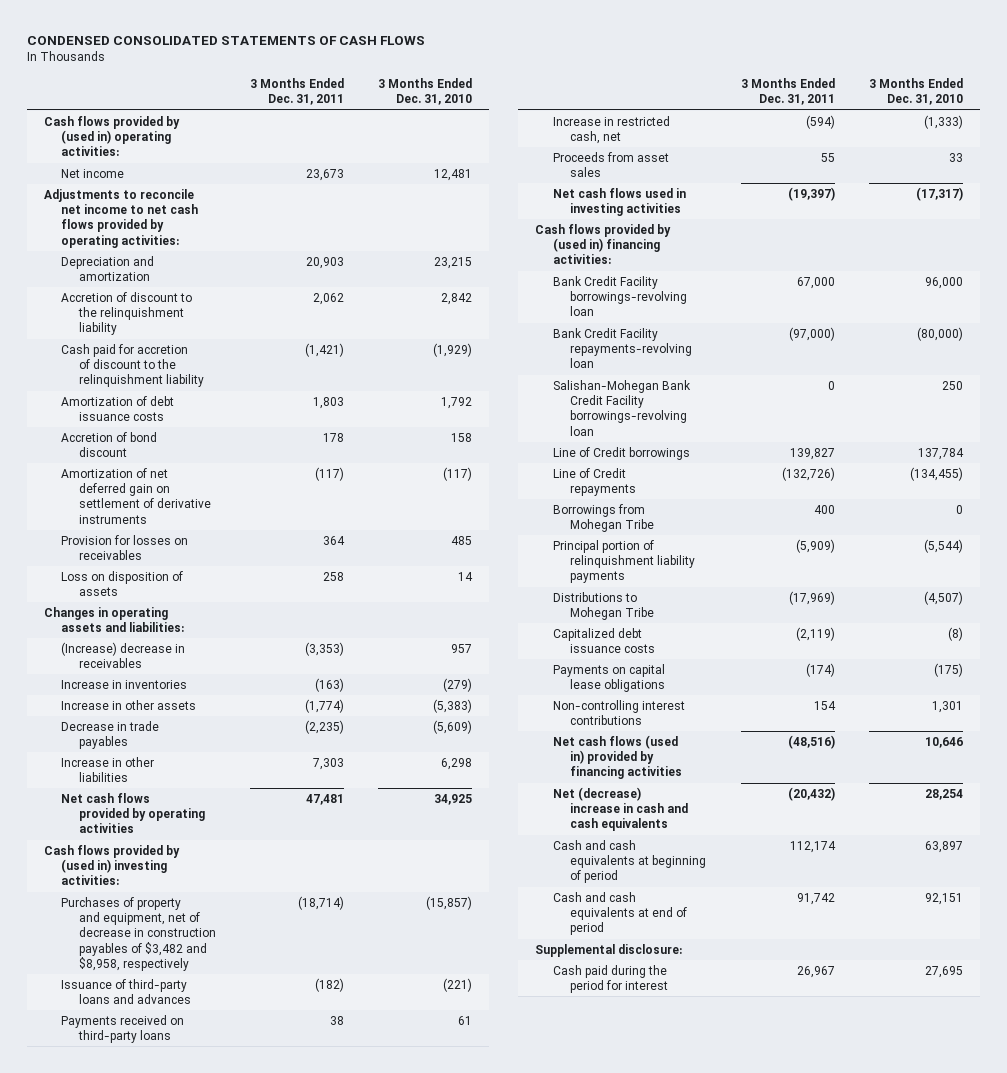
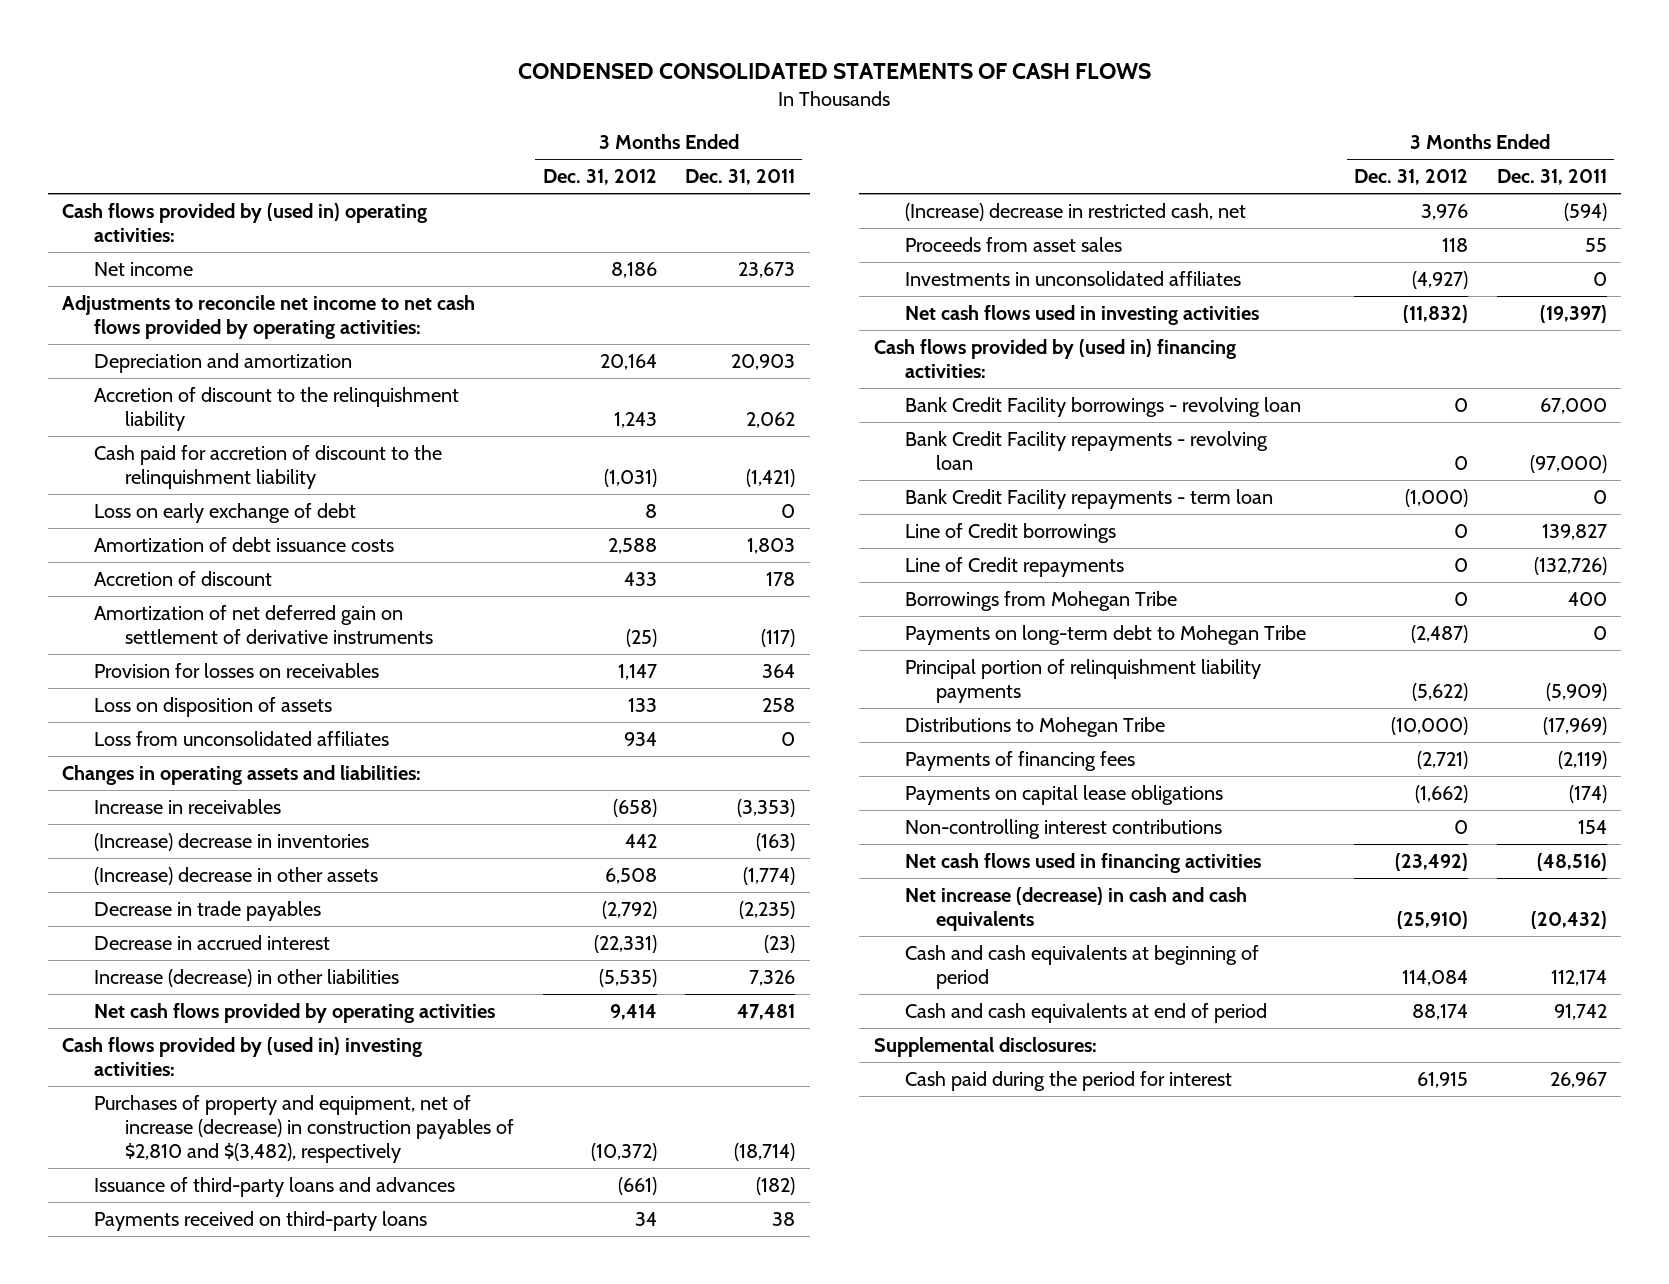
[377,78,472,106] 3 Months Ended Dec. 31, 2010 -> none
none -> [542,169,657,186] Dec. 31, 2012
none -> [93,502,356,523] Loss on early exchange of debt
[61,431,158,458] Accretion of bond discount -> [93,570,272,586] Accretion of discount
none -> [93,730,389,746] Loss from unconsolidated affiliates
[61,641,186,669] (Increase) decrease in receivables -> [93,798,281,814] Increase in receivables
[61,679,188,689] Increase in inventories -> [93,832,369,851] (Increase) decrease in inventories
[61,699,197,710] Increase in other assets -> [93,866,378,885] (Increase) decrease in other assets
none -> [93,934,330,950] Decrease in accrued interest
[61,756,155,783] Increase in other liabilities -> [93,968,399,987] Increase (decrease) in other liabilities
[312,757,344,770] 7,303 -> [749,969,796,986] 7,326
[61,896,216,971] Purchases of property and equipment, net of decrease in construction payables of $3,482 and $8,958, respectively -> [93,1094,514,1163] Purchases of property and equipment, net of increase (decrease) in construction payables of $2,810 and $(3,482), respectively
[552,115,670,145] Increase in restricted cash, net -> [904,202,1246,221] (Increase) decrease in restricted cash, net
none -> [904,270,1241,286] Investments in unconsolidated affiliates
[552,379,691,436] Salishan-Mohegan Bank Credit Facility borrowings-revolving loan -> none
[552,275,688,317] Bank Credit Facility borrowings-revolving loan -> [904,396,1301,417] Bank Credit Facility borrowings - revolving loan
[552,327,693,369] Bank Credit Facility repayments-revolving loan -> [904,430,1268,470] Bank Credit Facility repayments - revolving loan
none -> [904,488,1273,509] Bank Credit Facility repayments - term loan
none -> [904,624,1306,645] Payments on long-term debt to Mohegan Tribe
[552,627,656,654] Capitalized debt issuance costs -> [904,750,1135,771] Payments of financing fees
[552,734,683,780] Net cash flows (used in) provided by financing activities -> [904,852,1261,873] Net cash flows used in financing activities
[552,786,689,832] Net (decrease) increase in cash and cash equivalents -> [904,886,1247,931] Net increase (decrease) in cash and cash equivalents
[535,943,683,957] Supplemental disclosure: -> [873,1036,1097,1057] Supplemental disclosures:

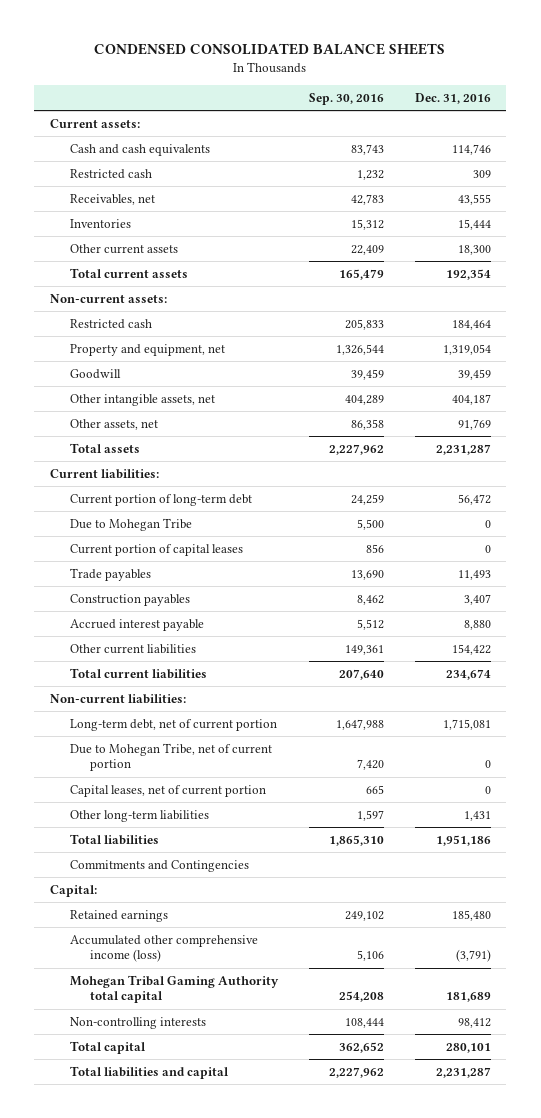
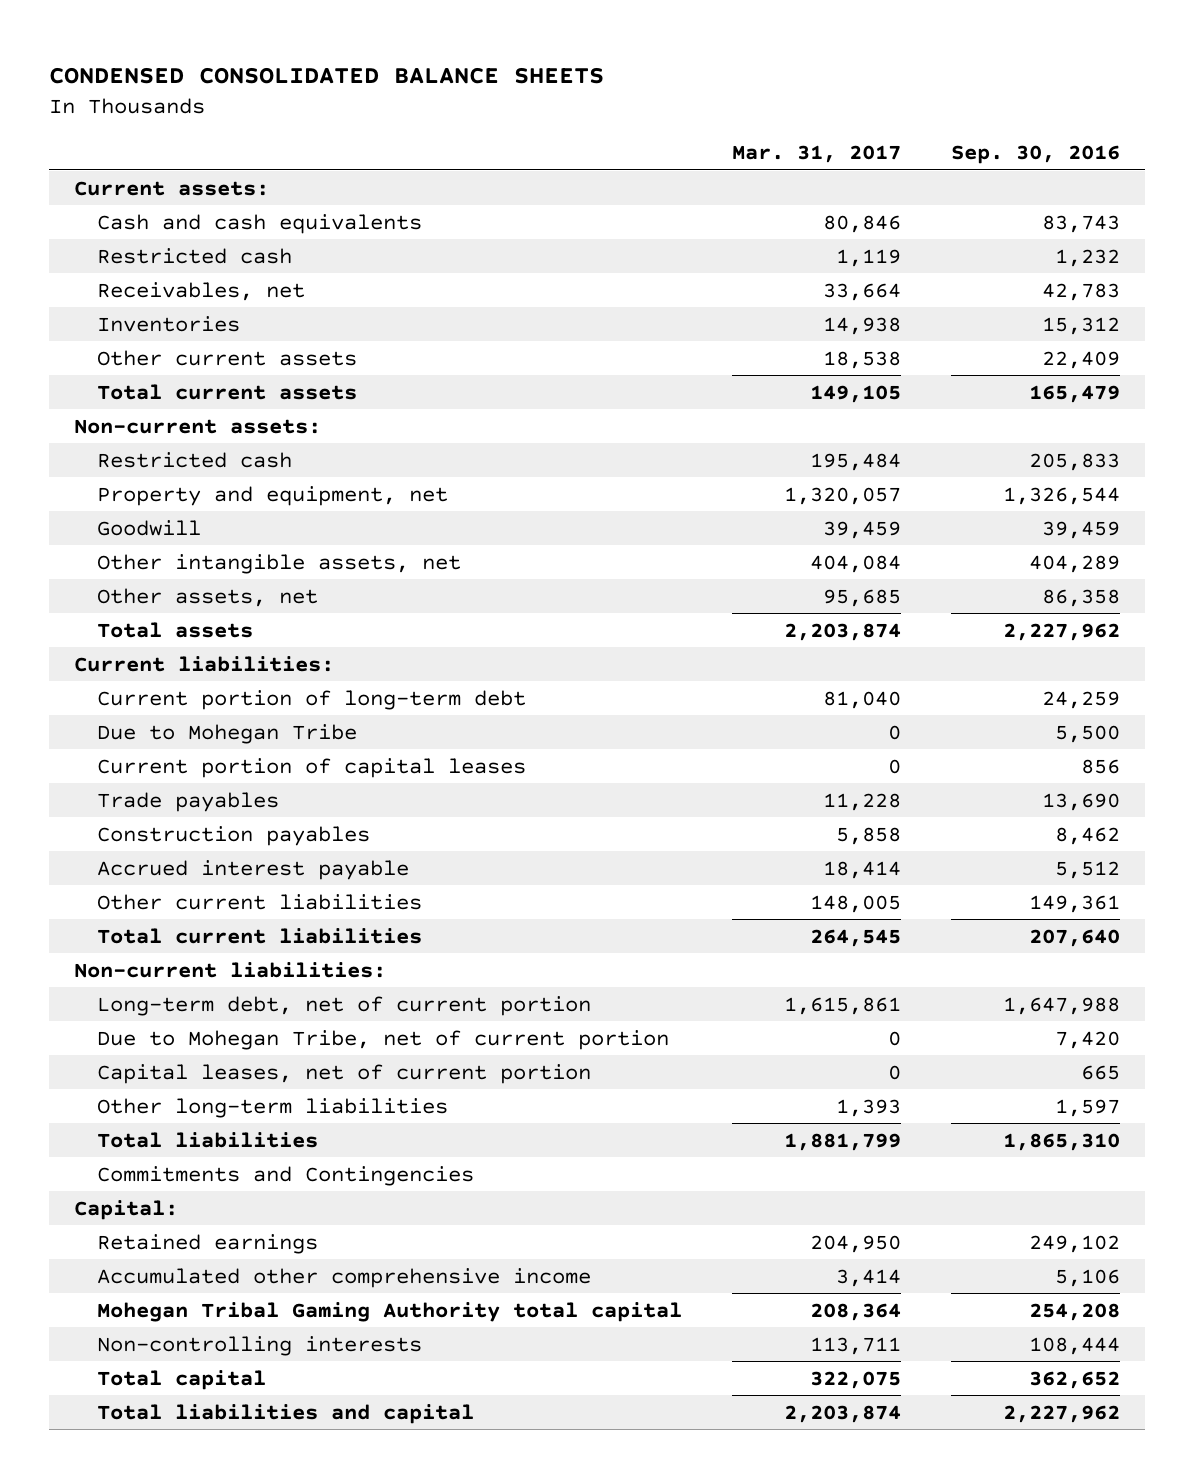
[414,92,491,104] Dec. 31, 2016 -> none
none -> [731,145,901,164] Mar. 31, 2017
[69,934,258,963] Accumulated other comprehensive income (loss) -> [96,1267,591,1288] Accumulated other comprehensive income

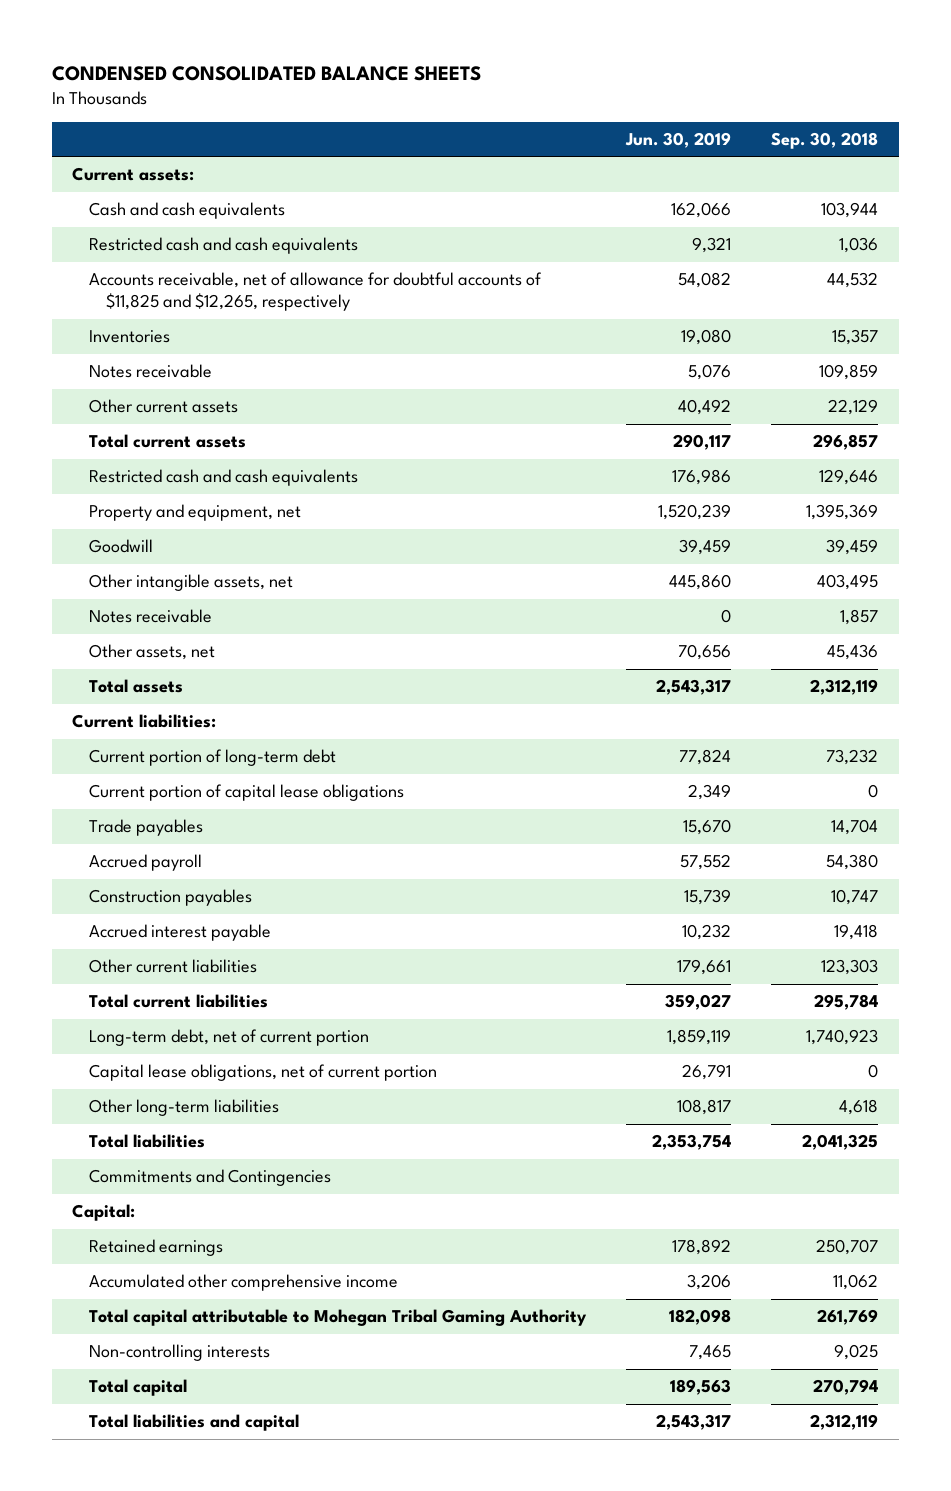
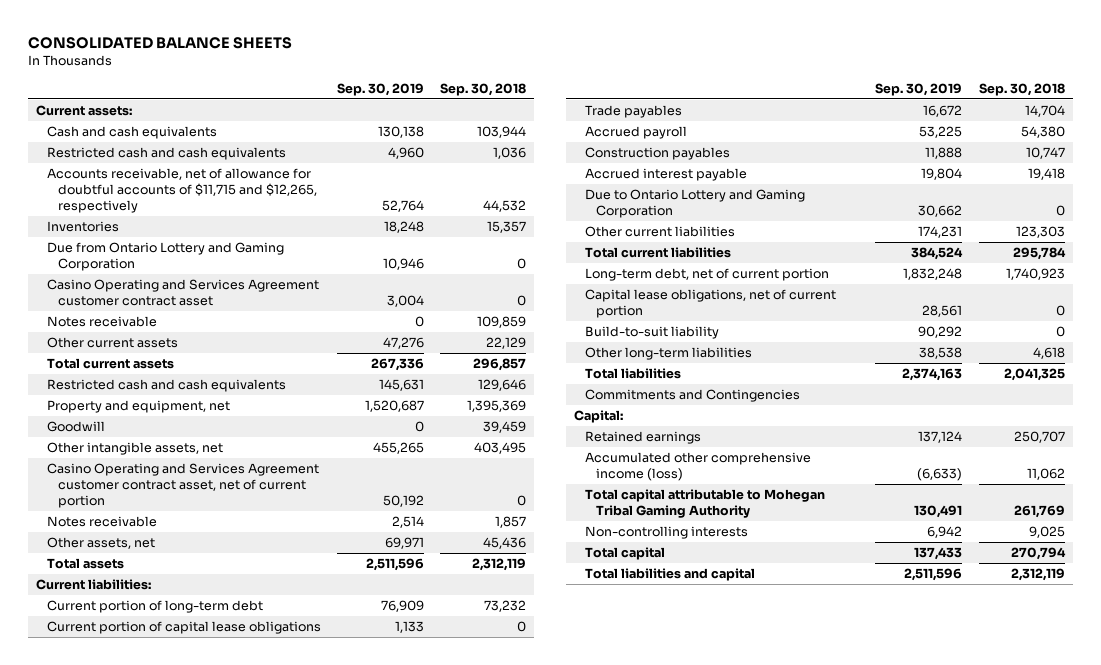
[51,65,481,81] CONDENSED CONSOLIDATED BALANCE SHEETS -> [27,36,292,49] CONSOLIDATED BALANCE SHEETS
[625,131,732,148] Jun. 30, 2019 -> none
none -> [337,82,425,96] Sep. 30, 2019
[88,272,542,312] Accounts receivable, net of allowance for doubtful accounts of $11,825 and $12,265, respectively -> [46,168,317,214] Accounts receivable, net of allowance for doubtful accounts of $11,715 and $12,265, respectively
none -> [46,242,284,272] Due from Ontario Lottery and Gaming Corporation
none -> [46,279,319,307] Casino Operating and Services Agreement customer contract asset
none -> [46,463,319,509] Casino Operating and Services Agreement customer contract asset, net of current portion
none -> [585,189,806,219] Due to Ontario Lottery and Gaming Corporation
none -> [585,326,720,340] Build-to-suit liability
[88,1274,398,1292] Accumulated other comprehensive income -> [585,452,812,482] Accumulated other comprehensive income (loss)

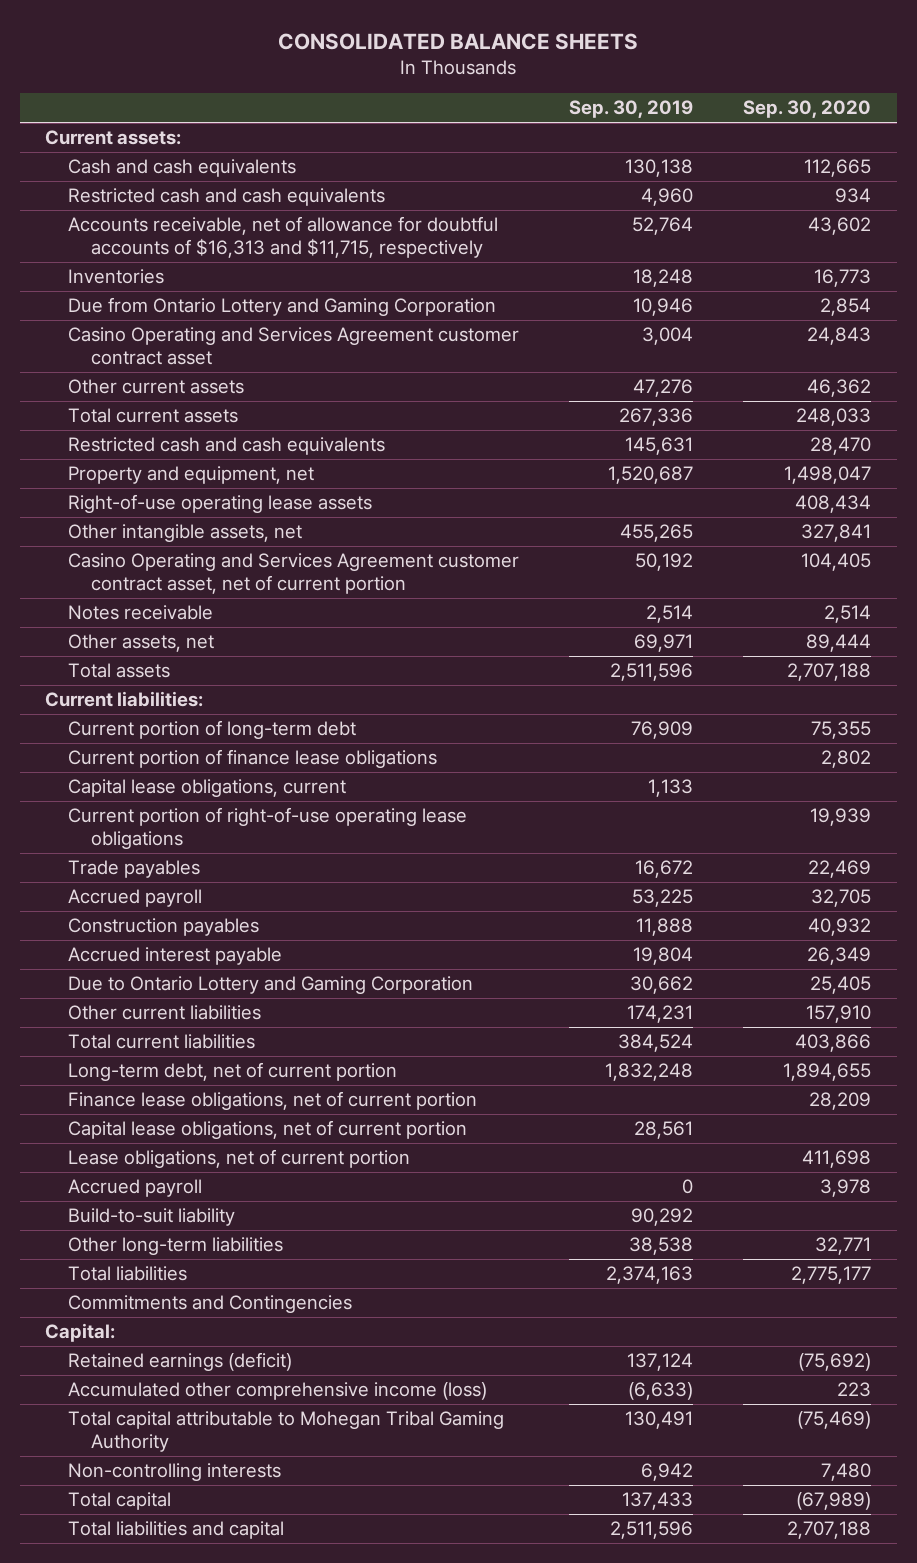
[440,82,527,96] Sep. 30, 2018 -> none
none -> [743,100,872,119] Sep. 30, 2020
[46,168,317,214] Accounts receivable, net of allowance for doubtful accounts of $11,715 and $12,265, respectively -> [67,216,498,258] Accounts receivable, net of allowance for doubtful accounts of $16,313 and $11,715, respectively
[46,316,157,328] Notes receivable -> none
[46,421,105,433] Goodwill -> none
none -> [67,494,372,514] Right-of-use operating lease assets
none -> [67,749,437,769] Current portion of finance lease obligations
[46,621,321,635] Current portion of capital lease obligations -> [67,779,346,798] Capital lease obligations, current
none -> [67,807,467,849] Current portion of right-of-use operating lease obligations
none -> [67,1091,477,1111] Finance lease obligations, net of current portion
none -> [67,1149,410,1169] Lease obligations, net of current portion
none -> [67,1179,202,1198] Accrued payroll
[585,431,702,445] Retained earnings -> [67,1352,292,1372] Retained earnings (deficit)

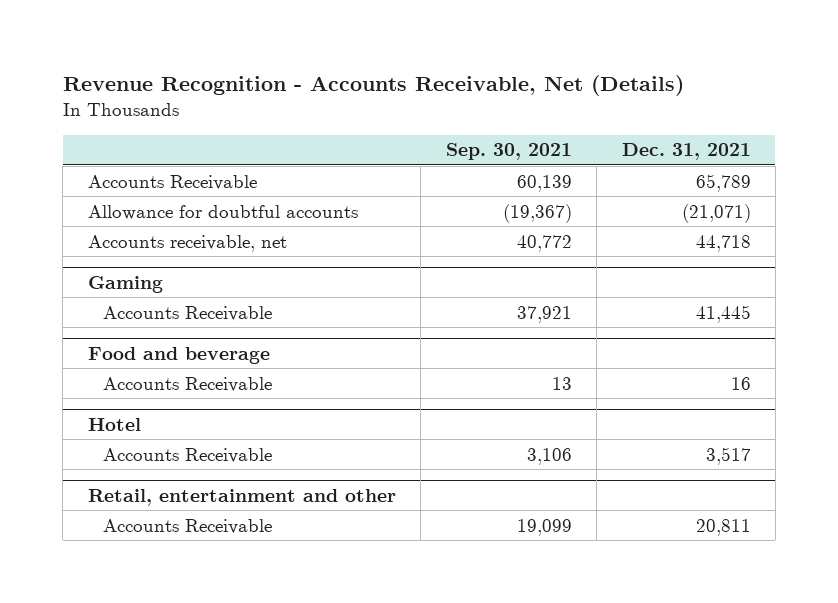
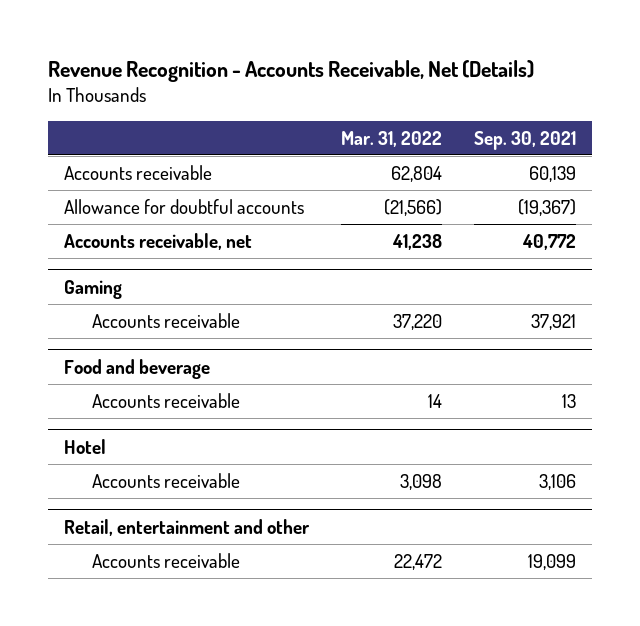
[621,143,751,161] Dec. 31, 2021 -> none
none -> [340,130,442,147] Mar. 31, 2022
[87,174,257,190] Accounts Receivable -> [63,164,212,180] Accounts receivable
[103,305,273,321] Accounts Receivable -> [91,312,240,328] Accounts receivable
[103,376,273,392] Accounts Receivable -> [91,392,240,408] Accounts receivable
[103,447,273,463] Accounts Receivable -> [91,472,240,488] Accounts receivable
[103,518,273,534] Accounts Receivable -> [91,552,240,568] Accounts receivable

